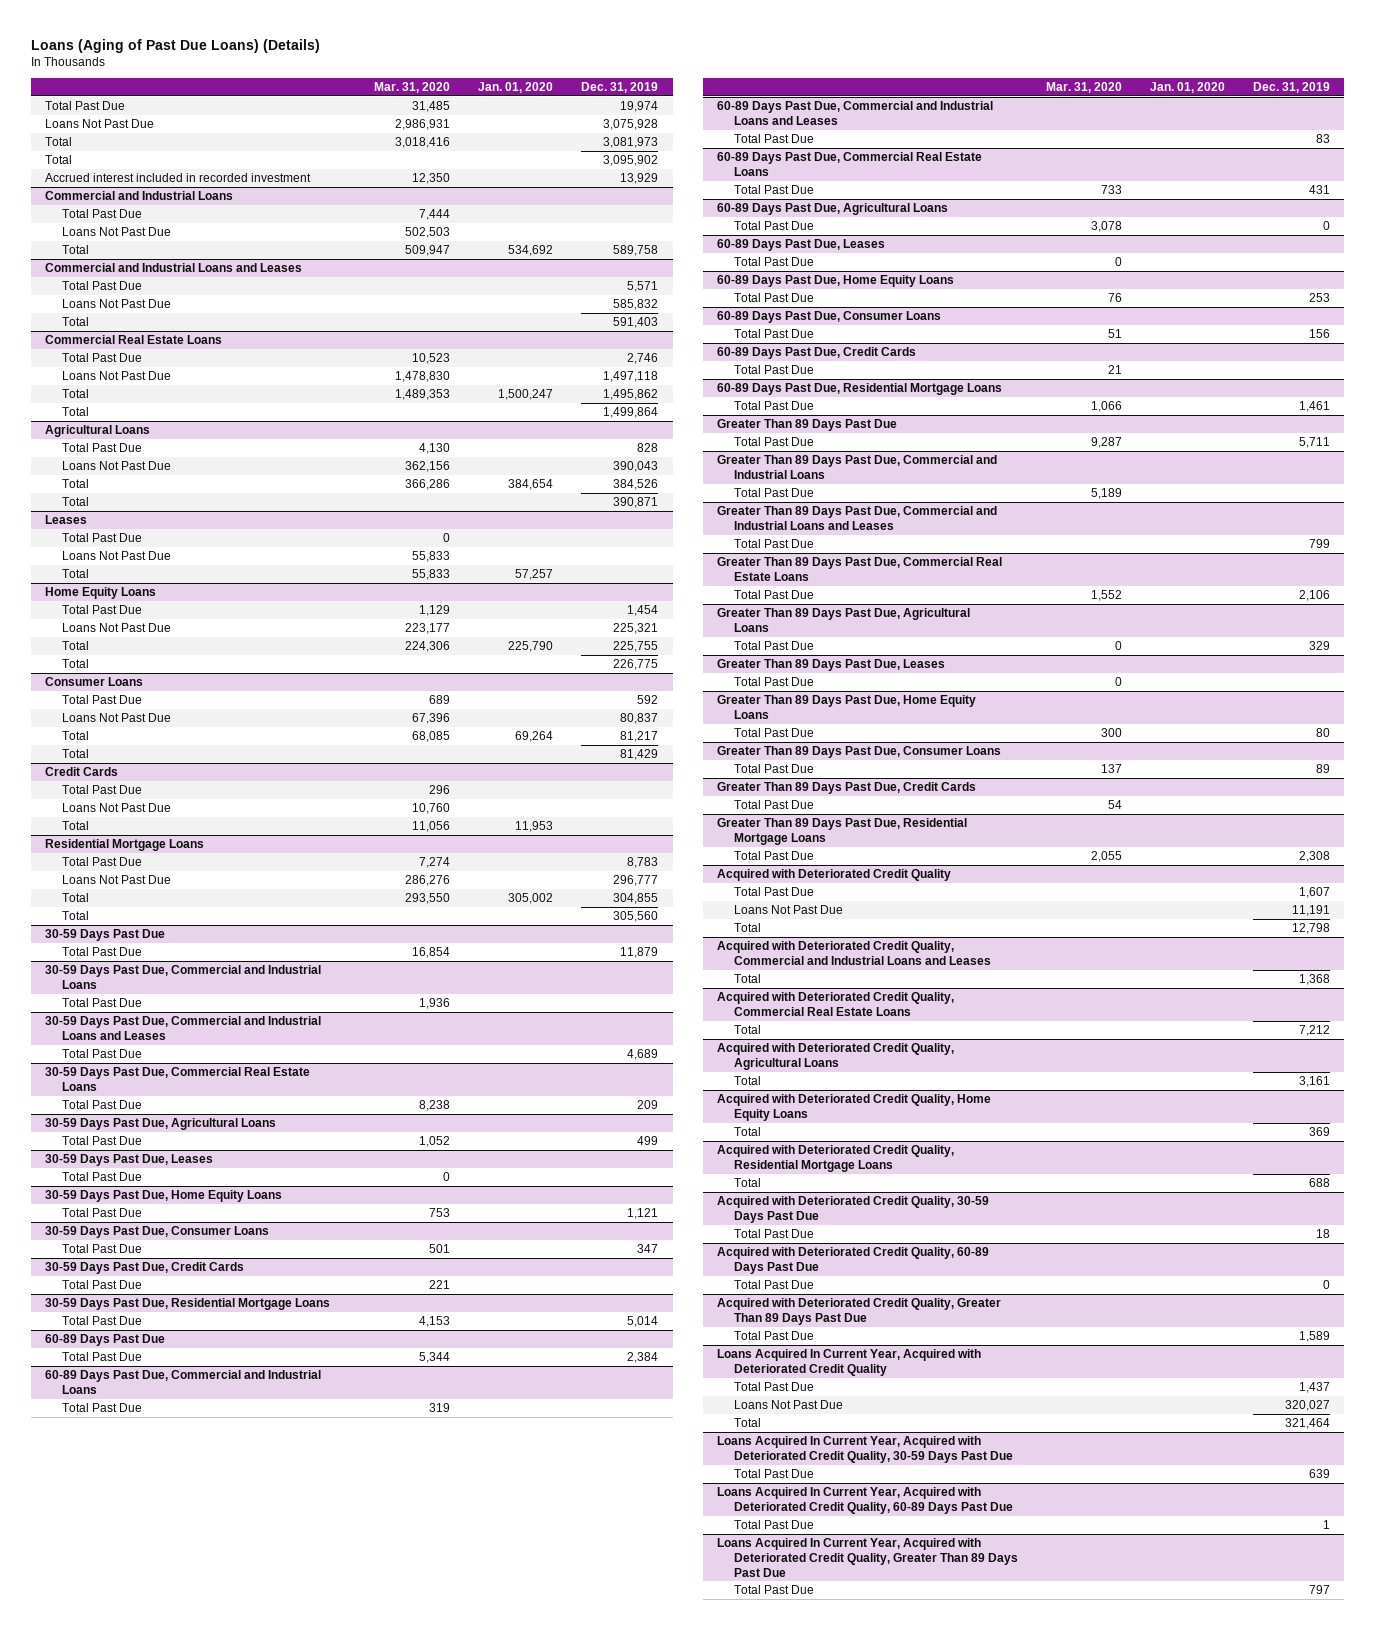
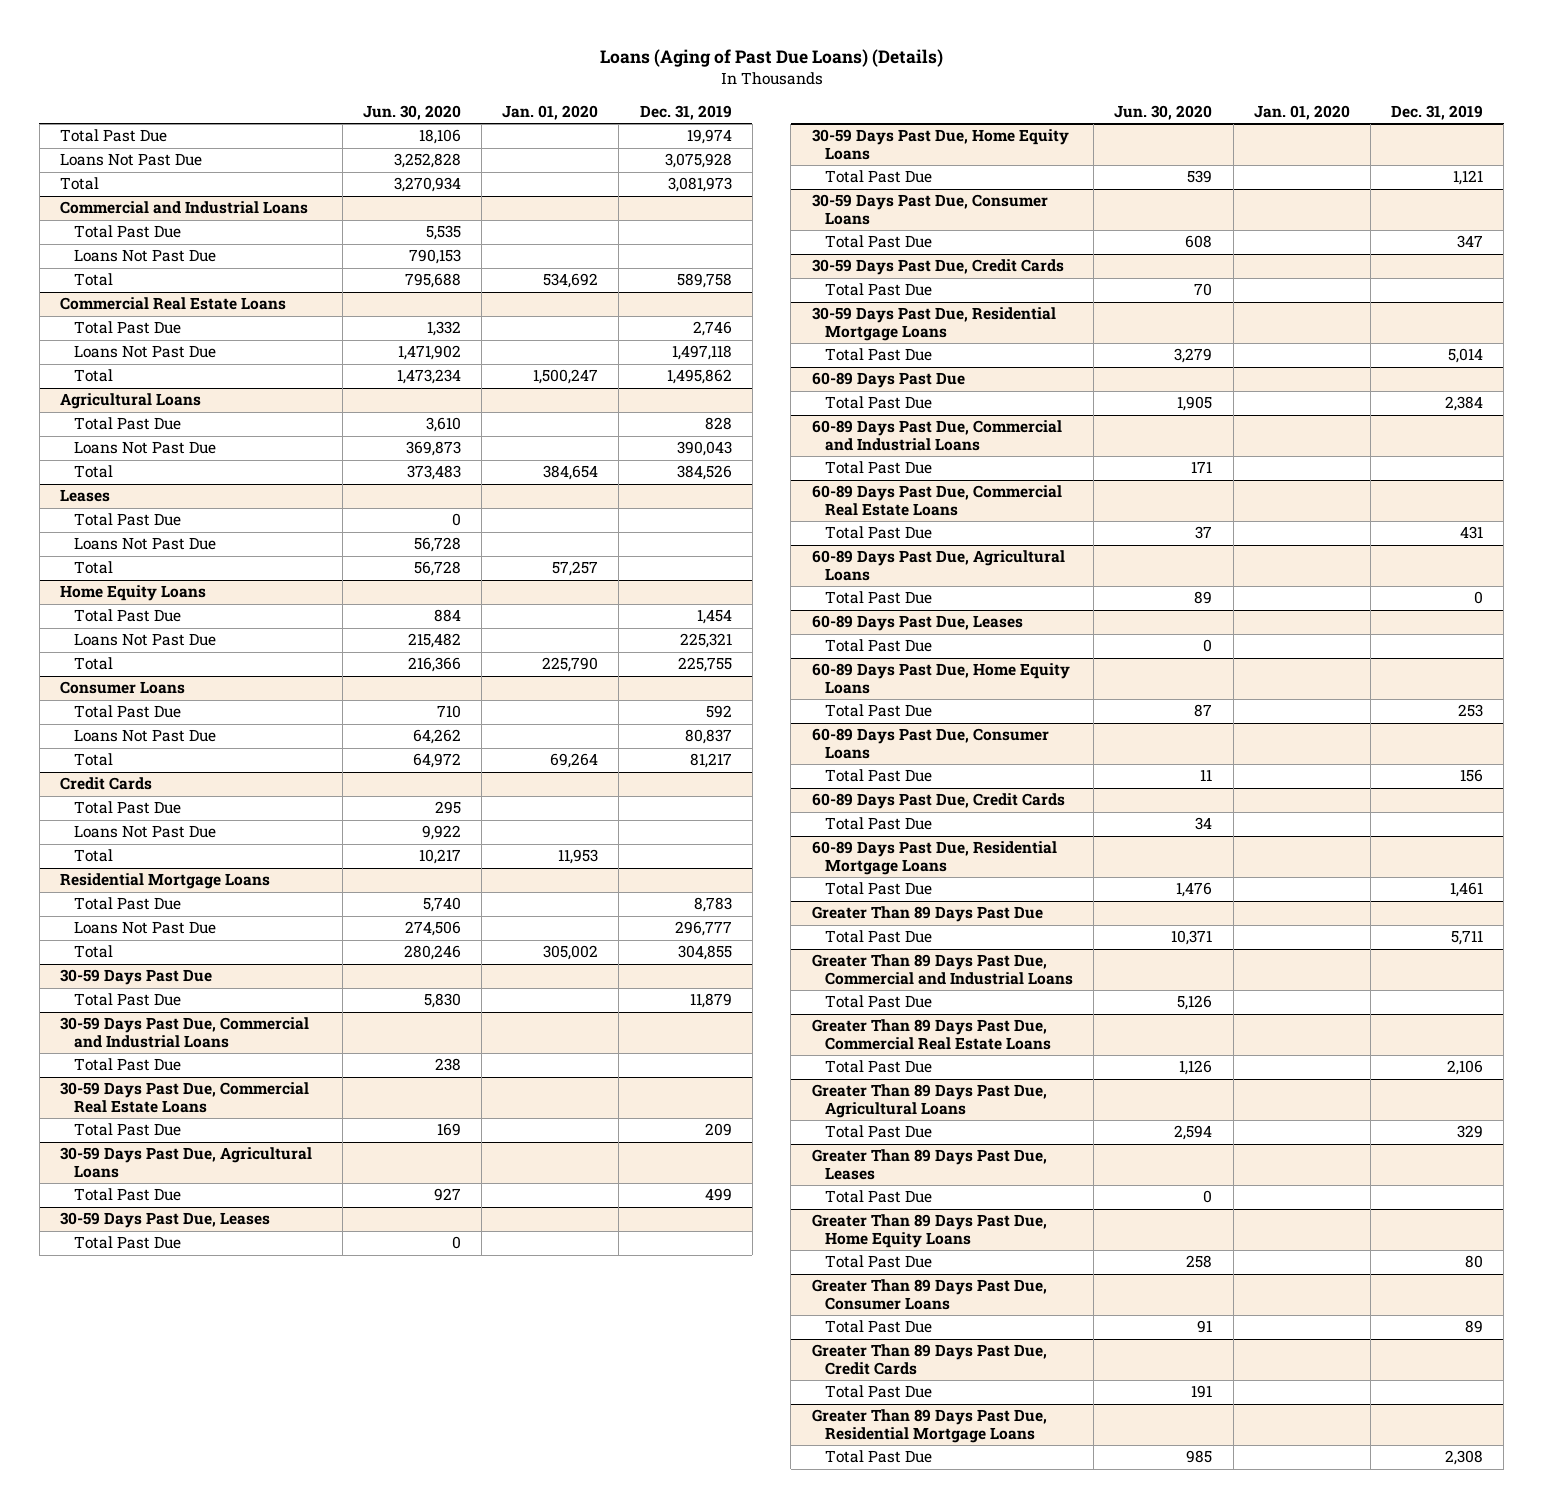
[374,82,451,94] Mar. 31, 2020 -> none
none -> [362,104,461,120] Jun. 30, 2020
[44,155,72,165] Total -> none
[44,173,311,183] Accrued interest included in recorded investment -> none
[44,263,302,273] Commercial and Industrial Loans and Leases -> none
[62,281,143,291] Total Past Due -> none
[62,299,172,309] Loans Not Past Due -> none
[62,317,90,327] Total -> none
[62,407,90,417] Total -> none
[62,497,90,507] Total -> none
[62,659,90,669] Total -> none
[62,749,90,759] Total -> none
[62,911,90,921] Total -> none
[44,1016,321,1040] 30-59 Days Past Due, Commercial and Industrial Loans and Leases -> none
[62,1049,143,1059] Total Past Due -> none
[716,101,993,125] 60-89 Days Past Due, Commercial and Industrial Loans and Leases -> none
[734,134,815,144] Total Past Due -> none
[716,506,997,530] Greater Than 89 Days Past Due, Commercial and Industrial Loans and Leases -> none
[734,539,815,549] Total Past Due -> none
[716,869,951,882] Acquired with Deteriorated Credit Quality -> none
[734,887,815,897] Total Past Due -> none
[734,905,844,915] Loans Not Past Due -> none
[734,923,762,933] Total -> none
[716,941,992,965] Acquired with Deteriorated Credit Quality, Commercial and Industrial Loans and Leases -> none
[734,974,762,984] Total -> none
[716,992,954,1016] Acquired with Deteriorated Credit Quality, Commercial Real Estate Loans -> none
[734,1025,762,1035] Total -> none
[716,1043,954,1070] Acquired with Deteriorated Credit Quality, Agricultural Loans -> none
[734,1076,762,1086] Total -> none
[716,1094,991,1121] Acquired with Deteriorated Credit Quality, Home Equity Loans -> none
[734,1127,762,1137] Total -> none
[716,1145,954,1172] Acquired with Deteriorated Credit Quality, Residential Mortgage Loans -> none
[734,1178,762,1188] Total -> none
[716,1196,989,1223] Acquired with Deteriorated Credit Quality, 30-59 Days Past Due -> none
[734,1229,815,1239] Total Past Due -> none
[716,1247,989,1274] Acquired with Deteriorated Credit Quality, 60-89 Days Past Due -> none
[734,1280,815,1290] Total Past Due -> none
[716,1298,1001,1325] Acquired with Deteriorated Credit Quality, Greater Than 89 Days Past Due -> none
[734,1331,815,1341] Total Past Due -> none
[716,1349,981,1376] Loans Acquired In Current Year, Acquired with Deteriorated Credit Quality -> none
[734,1382,815,1392] Total Past Due -> none
[734,1400,844,1410] Loans Not Past Due -> none
[734,1418,762,1428] Total -> none
[716,1436,1014,1463] Loans Acquired In Current Year, Acquired with Deteriorated Credit Quality, 30-59 Days Past Due -> none
[734,1469,815,1479] Total Past Due -> none
[716,1487,1014,1514] Loans Acquired In Current Year, Acquired with Deteriorated Credit Quality, 60-89 Days Past Due -> none
[734,1520,815,1530] Total Past Due -> none
[716,1538,1019,1577] Loans Acquired In Current Year, Acquired with Deteriorated Credit Quality, Greater Than 89 Days Past Due -> none
[734,1585,815,1595] Total Past Due -> none

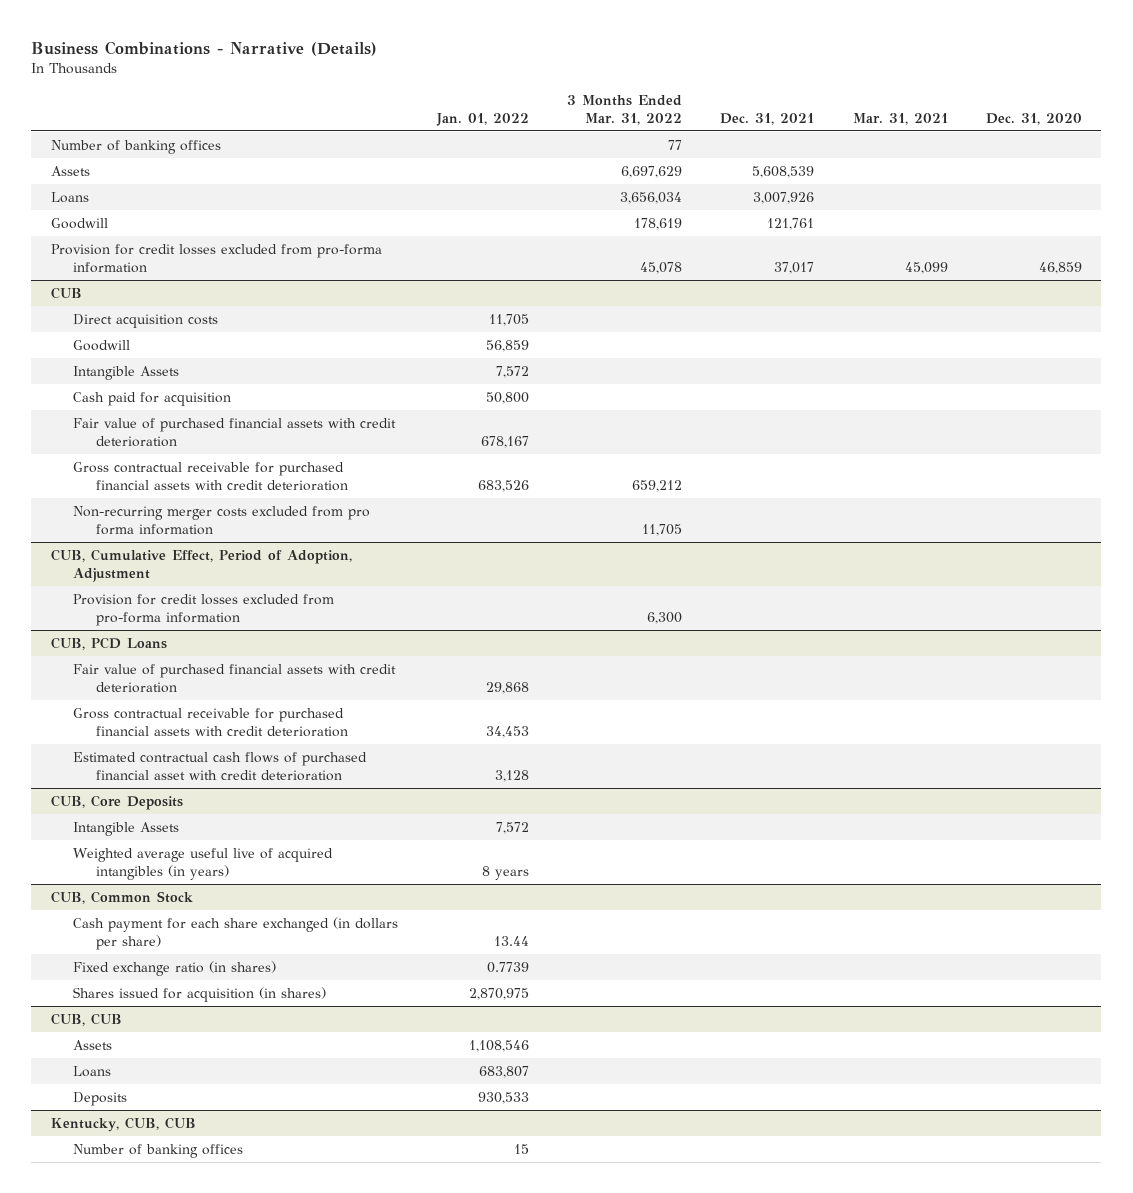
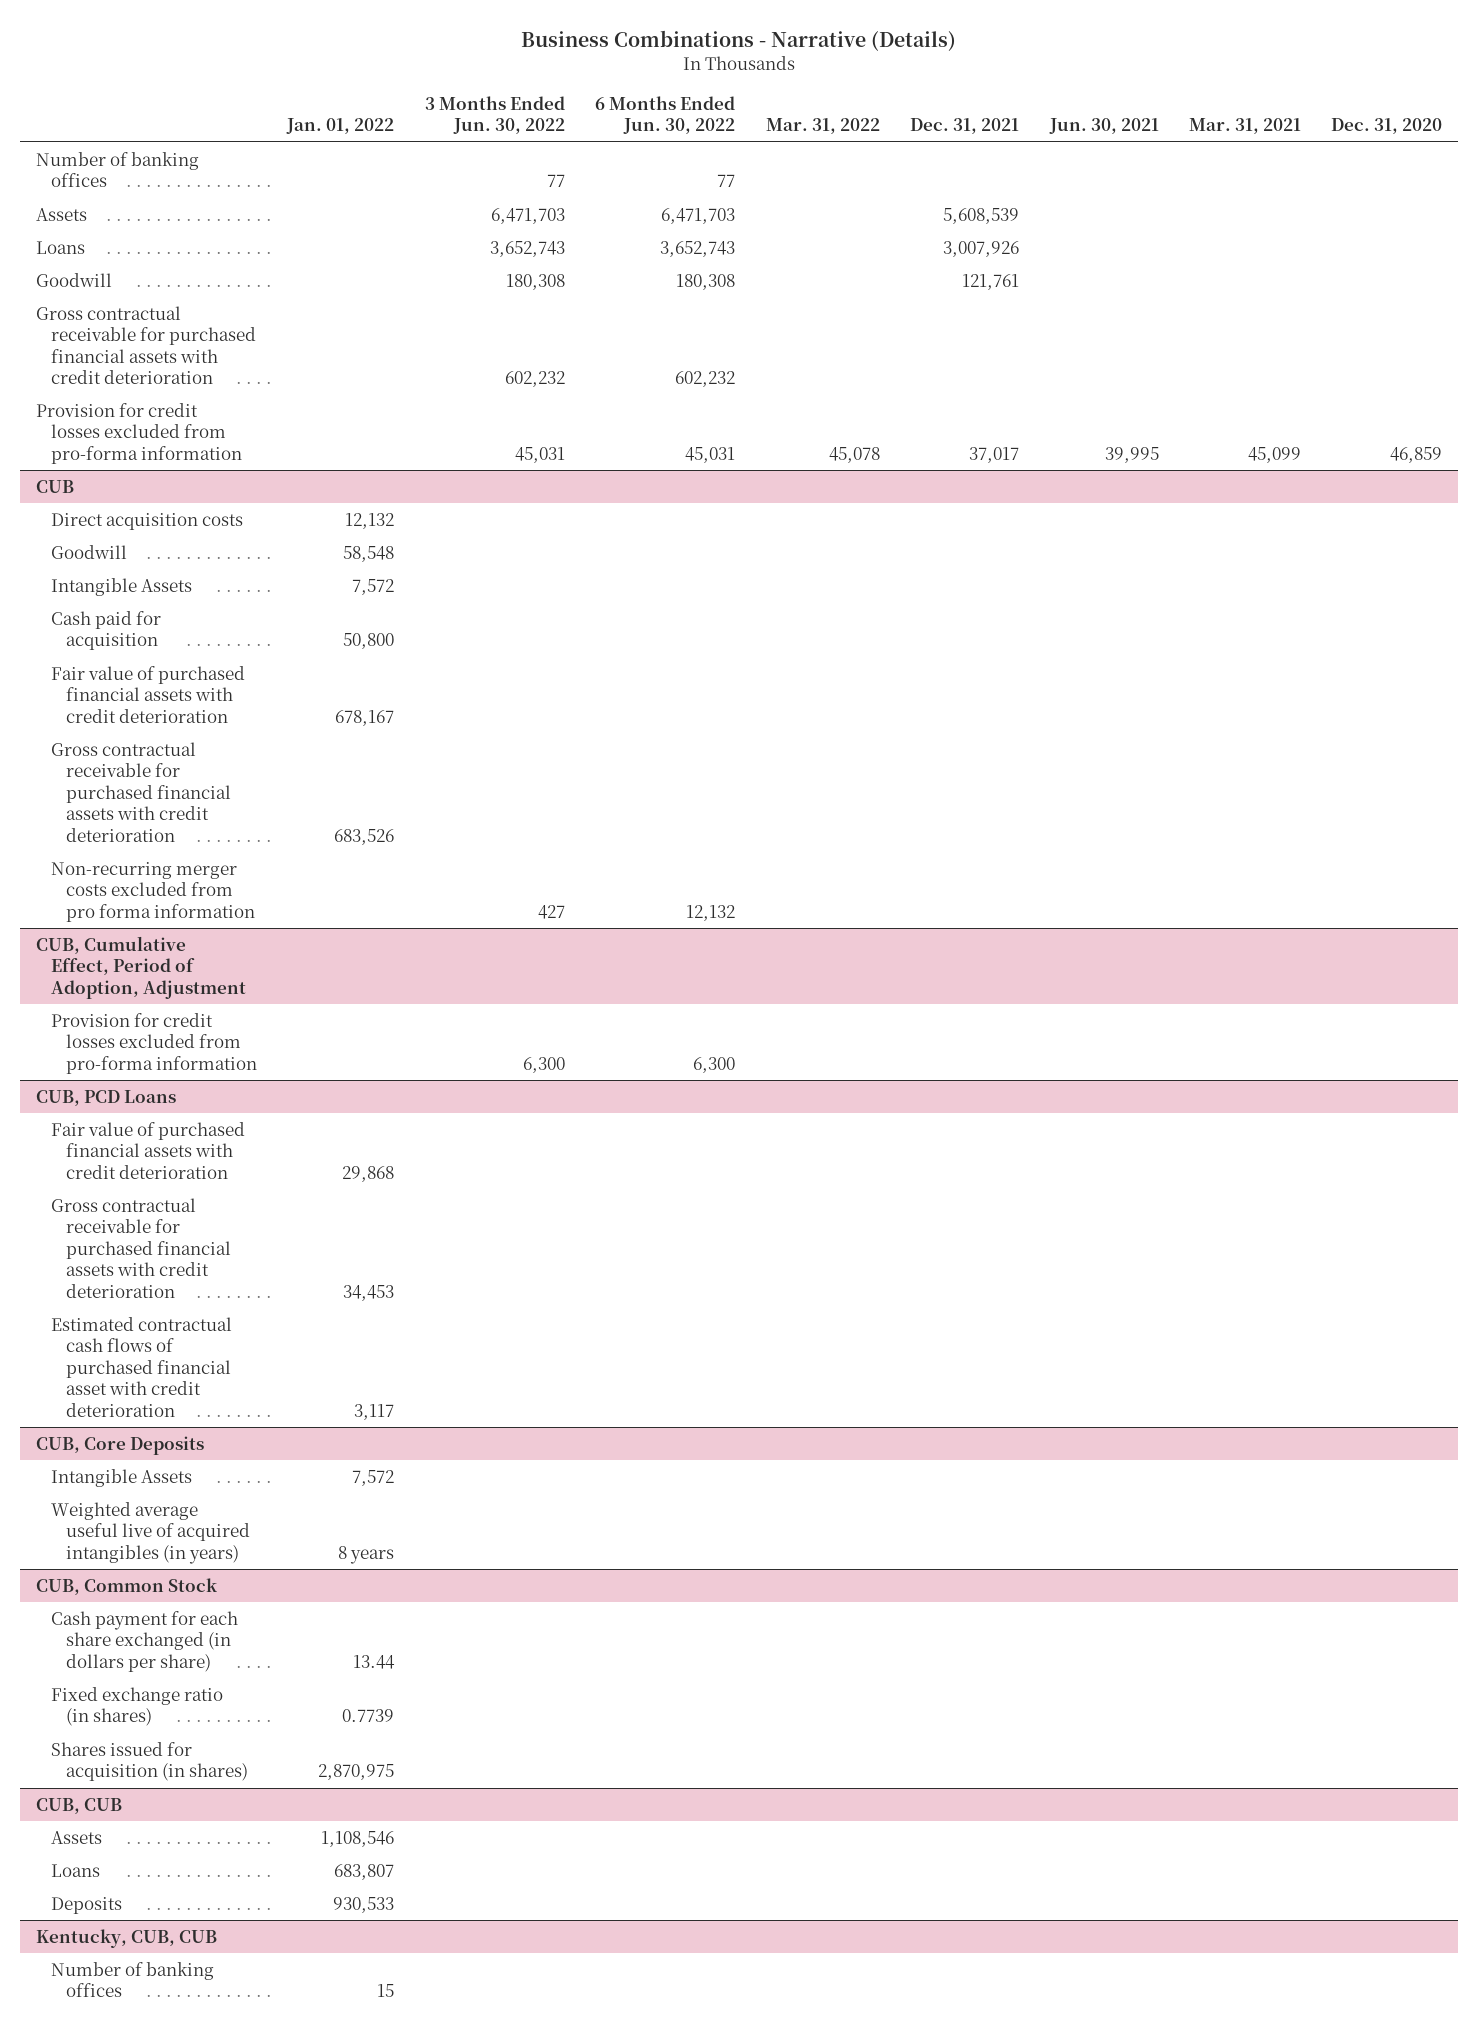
[567,94,683,125] 3 Months Ended Mar. 31, 2022 -> none
none -> [424,95,565,135] 3 Months Ended Jun. 30, 2022
none -> [595,95,736,135] 6 Months Ended Jun. 30, 2022
none -> [765,118,880,135] Mar. 31, 2022
none -> [1048,118,1159,135] Jun. 30, 2021
none -> [35,305,256,385] Gross contractual receivable for purchased financial assets with credit deterioration
[488,313,529,326] 11,705 -> [345,512,395,529] 12,132
[485,339,529,352] 56,859 -> [343,545,395,562] 58,548
[494,769,529,782] 3,128 -> [354,1403,395,1420] 3,117

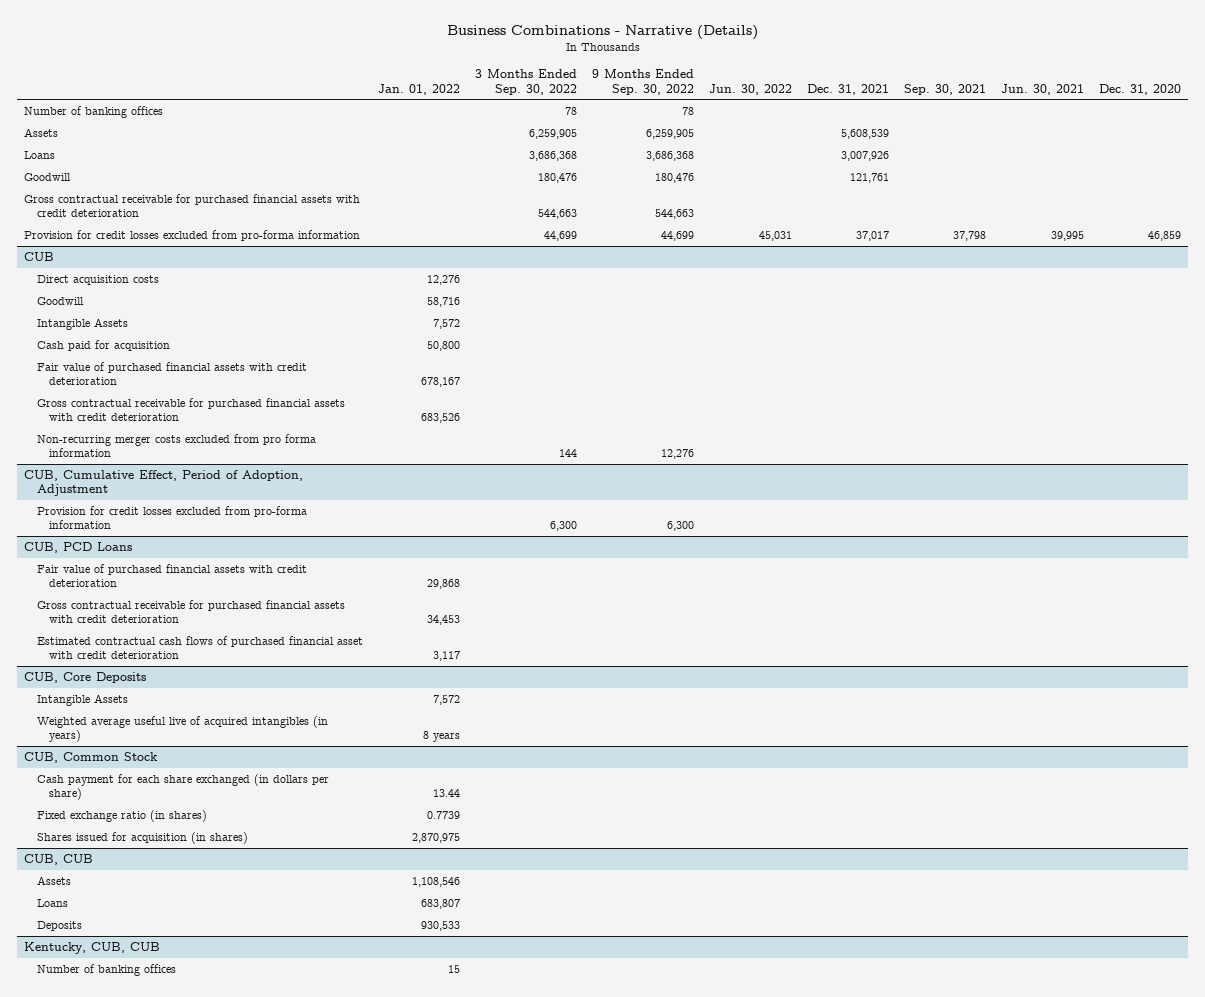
[424,95,565,135] 3 Months Ended Jun. 30, 2022 -> none
[595,95,736,135] 6 Months Ended Jun. 30, 2022 -> none
[765,118,880,135] Mar. 31, 2022 -> none
[1189,118,1302,135] Mar. 31, 2021 -> none
none -> [474,69,577,95] 3 Months Ended Sep. 30, 2022
none -> [591,69,694,95] 9 Months Ended Sep. 30, 2022
none -> [708,83,792,95] Jun. 30, 2022
none -> [903,83,986,95] Sep. 30, 2021
[345,512,395,529] 12,132 -> [426,275,460,286] 12,276
[343,545,395,562] 58,548 -> [426,297,460,308] 58,716

